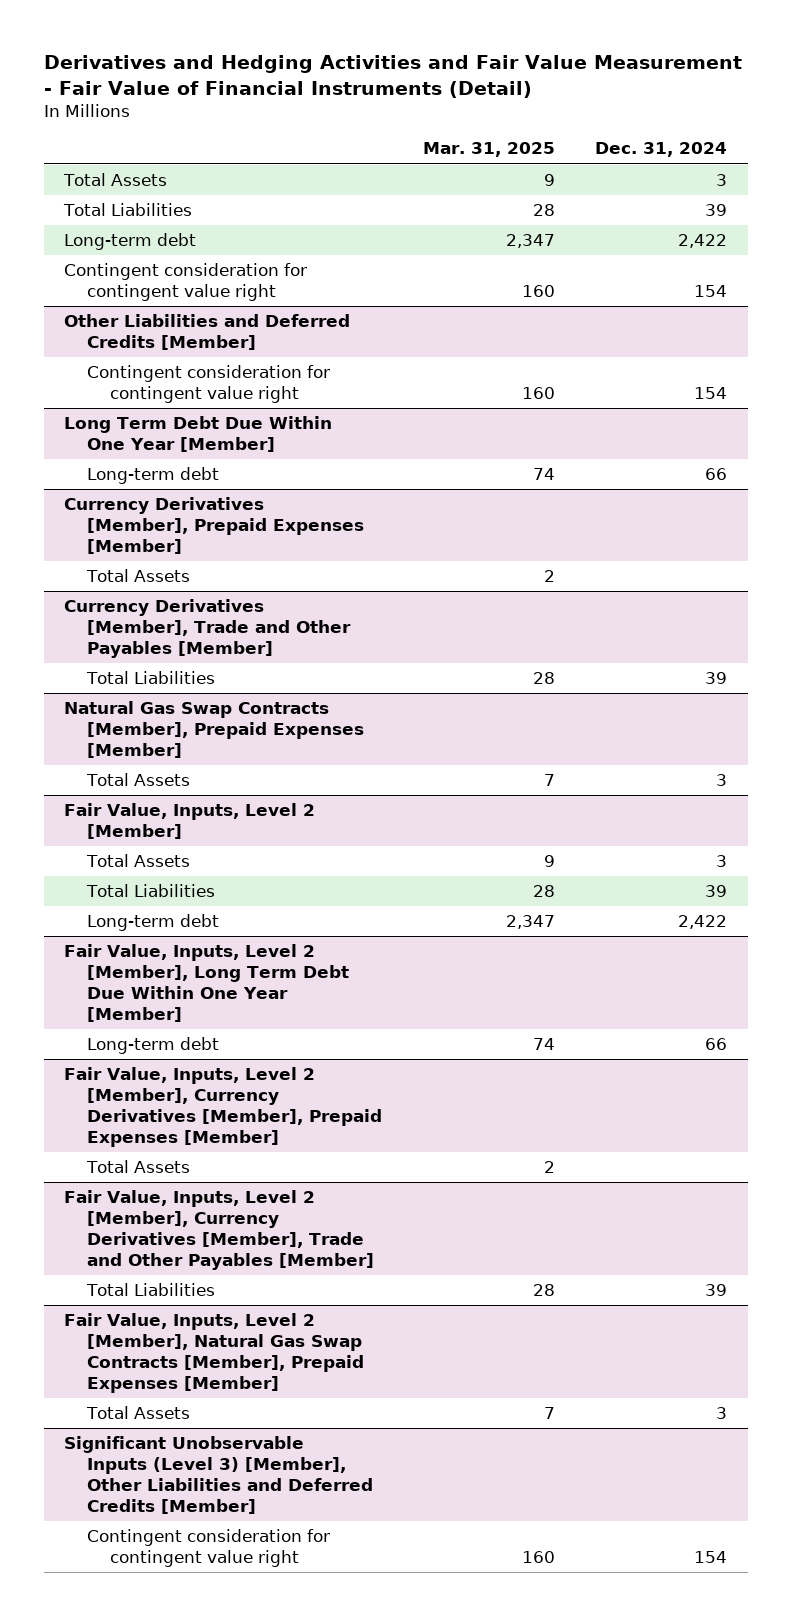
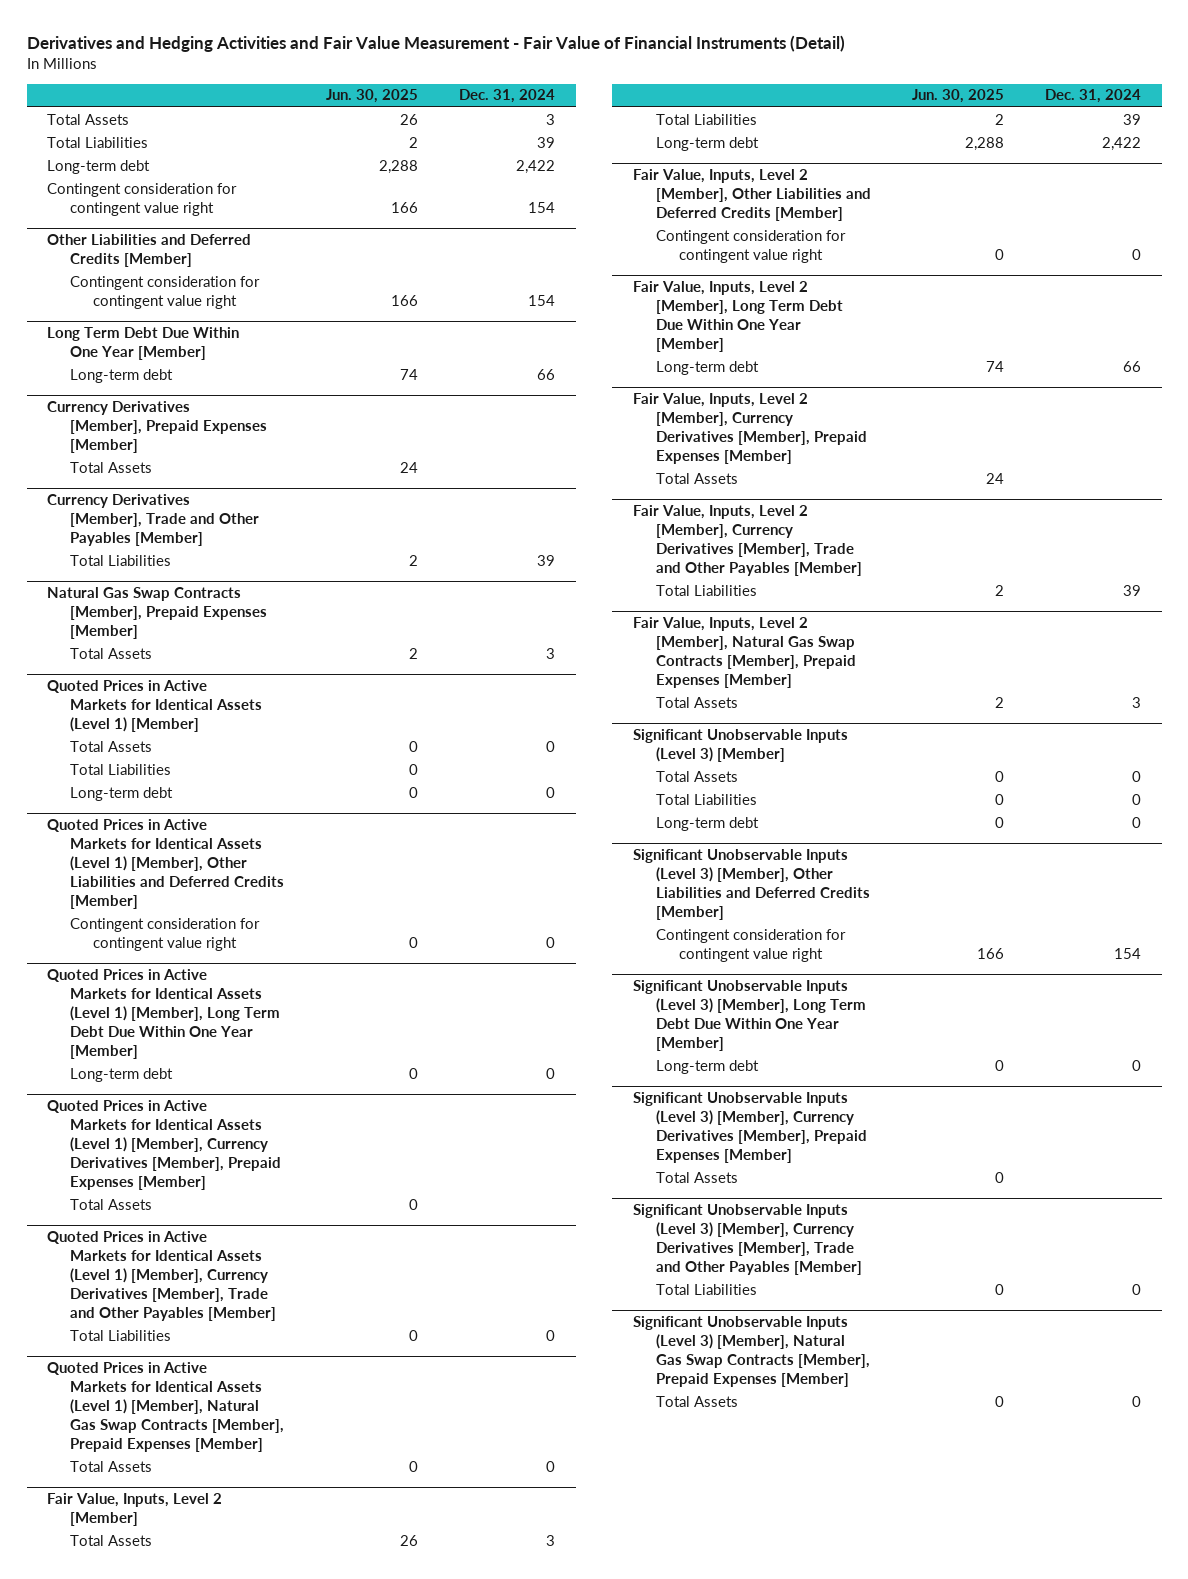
[422,142,555,158] Mar. 31, 2025 -> none
none -> [326,89,419,104] Jun. 30, 2025
none -> [47,680,263,732] Quoted Prices in Active Markets for Identical Assets (Level 1) [Member]
none -> [70,740,153,752] Total Assets
none -> [70,763,172,775] Total Liabilities
none -> [70,786,174,801] Long-term debt
none -> [47,819,285,909] Quoted Prices in Active Markets for Identical Assets (Level 1) [Member], Other Liabilities and Deferred Credits [Member]
none -> [70,917,261,951] Contingent consideration for contingent value right
none -> [47,969,281,1059] Quoted Prices in Active Markets for Identical Assets (Level 1) [Member], Long Term Debt Due Within One Year [Member]
none -> [70,1067,174,1082] Long-term debt
none -> [47,1100,282,1190] Quoted Prices in Active Markets for Identical Assets (Level 1) [Member], Currency Derivatives [Member], Prepaid Expenses [Member]
none -> [70,1198,153,1210] Total Assets
none -> [47,1231,277,1321] Quoted Prices in Active Markets for Identical Assets (Level 1) [Member], Currency Derivatives [Member], Trade and Other Payables [Member]
none -> [70,1329,172,1341] Total Liabilities
none -> [47,1362,285,1452] Quoted Prices in Active Markets for Identical Assets (Level 1) [Member], Natural Gas Swap Contracts [Member], Prepaid Expenses [Member]
none -> [70,1460,153,1472] Total Assets
none -> [632,169,872,221] Fair Value, Inputs, Level 2 [Member], Other Liabilities and Deferred Credits [Member]
none -> [656,229,847,263] Contingent consideration for contingent value right
none -> [632,729,848,763] Significant Unobservable Inputs (Level 3) [Member]
none -> [656,770,739,782] Total Assets
none -> [656,793,758,805] Total Liabilities
none -> [656,816,760,831] Long-term debt
none -> [632,980,867,1051] Significant Unobservable Inputs (Level 3) [Member], Long Term Debt Due Within One Year [Member]
none -> [656,1059,760,1074] Long-term debt
none -> [632,1092,868,1163] Significant Unobservable Inputs (Level 3) [Member], Currency Derivatives [Member], Prepaid Expenses [Member]
none -> [656,1171,739,1183] Total Assets
none -> [632,1204,863,1275] Significant Unobservable Inputs (Level 3) [Member], Currency Derivatives [Member], Trade and Other Payables [Member]
none -> [656,1283,758,1295] Total Liabilities
none -> [632,1316,871,1387] Significant Unobservable Inputs (Level 3) [Member], Natural Gas Swap Contracts [Member], Prepaid Expenses [Member]
none -> [656,1395,739,1407] Total Assets

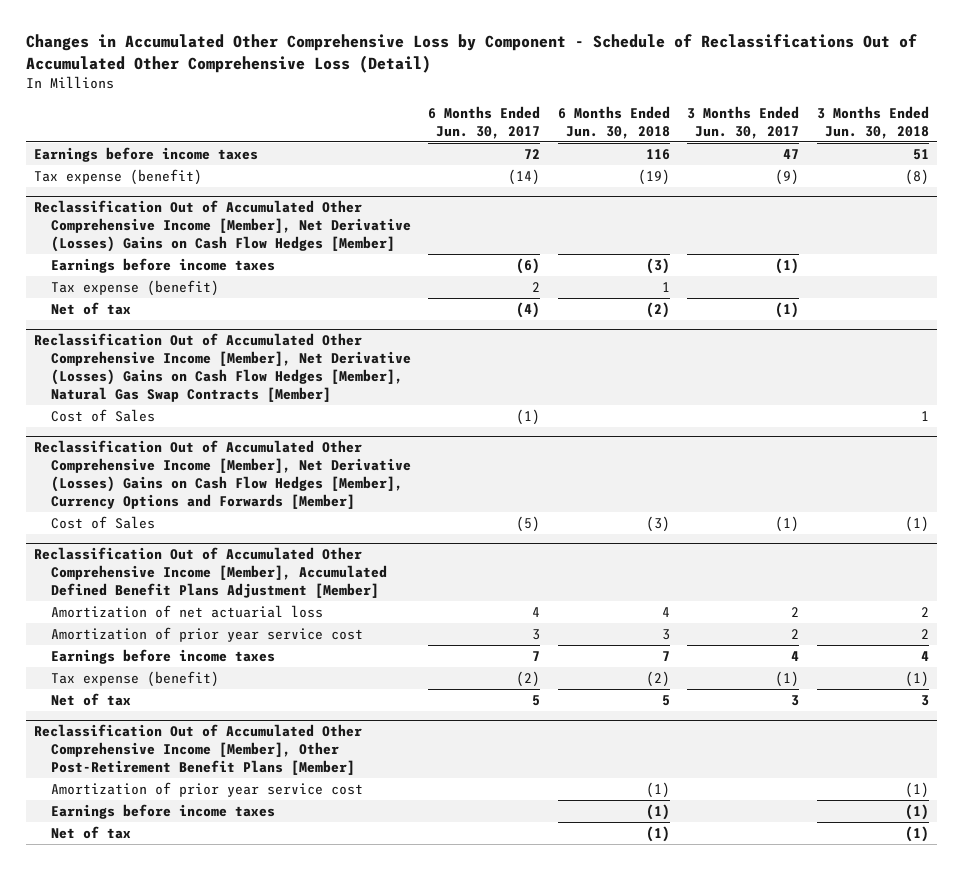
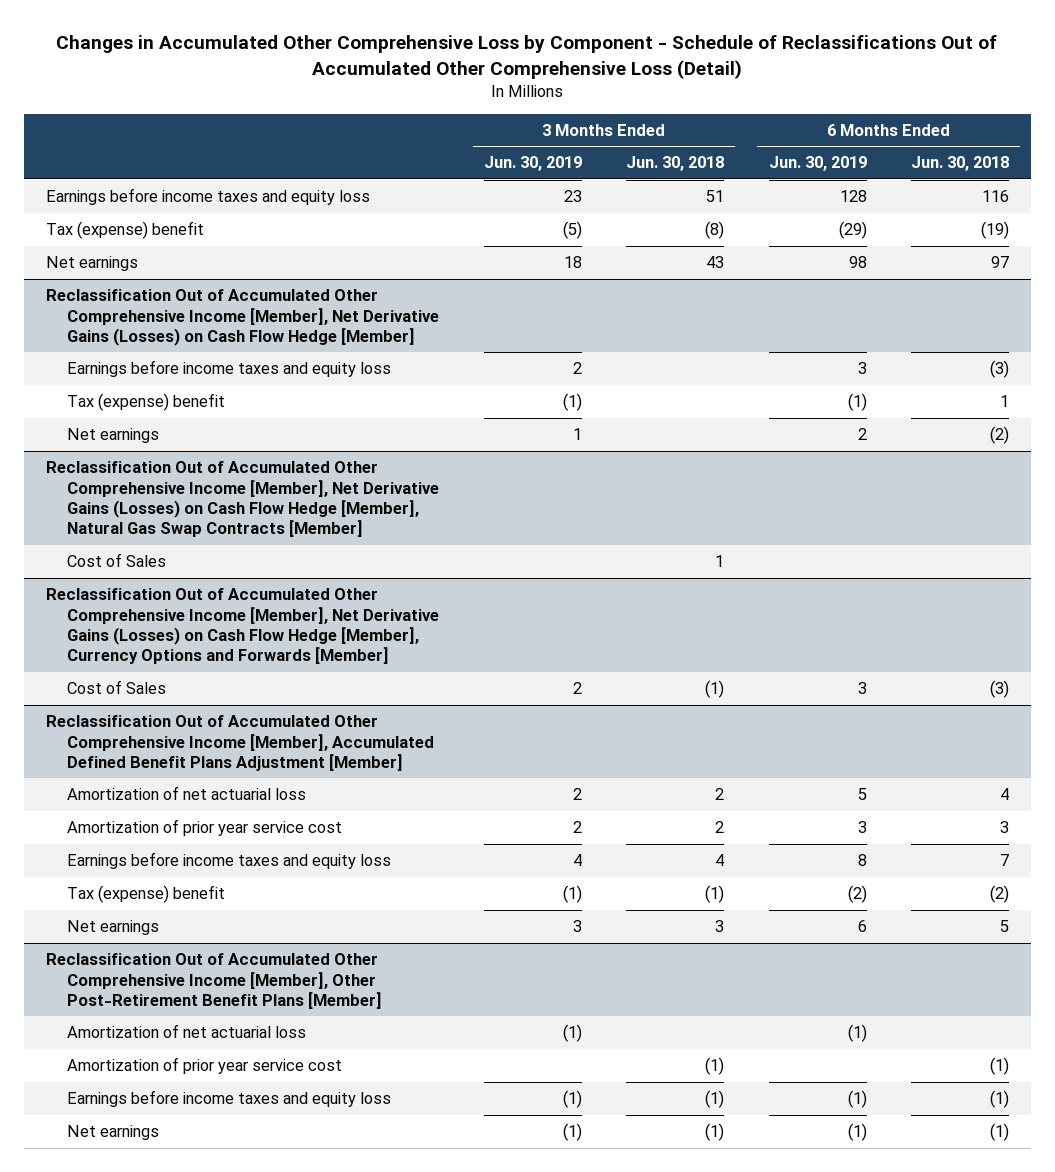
[428,105,541,139] 6 Months Ended Jun. 30, 2017 -> none
[687,105,800,139] 3 Months Ended Jun. 30, 2017 -> none
none -> [483,156,582,172] Jun. 30, 2019
none -> [768,156,867,172] Jun. 30, 2019
[50,301,131,315] Net of tax -> none
[34,146,259,162] Earnings before income taxes -> [45,188,370,206] Earnings before income taxes and equity loss
[34,168,203,185] Tax expense (benefit) -> [45,221,204,240] Tax (expense) benefit
none -> [45,256,138,272] Net earnings
[34,199,411,252] Reclassification Out of Accumulated Other Comprehensive Income [Member], Net Derivative (Losses) Gains on Cash Flow Hedges [Member] -> [45,289,440,346] Reclassification Out of Accumulated Other Comprehensive Income [Member], Net Derivative Gains (Losses) on Cash Flow Hedge [Member]
[50,257,275,273] Earnings before income taxes -> [67,360,392,378] Earnings before income taxes and equity loss
[50,279,219,296] Tax expense (benefit) -> [67,393,226,412] Tax (expense) benefit
none -> [67,428,160,444] Net earnings
[34,332,411,402] Reclassification Out of Accumulated Other Comprehensive Income [Member], Net Derivative (Losses) Gains on Cash Flow Hedges [Member], Natural Gas Swap Contracts [Member] -> [45,461,440,538] Reclassification Out of Accumulated Other Comprehensive Income [Member], Net Derivative Gains (Losses) on Cash Flow Hedge [Member], Natural Gas Swap Contracts [Member]
[34,439,411,509] Reclassification Out of Accumulated Other Comprehensive Income [Member], Net Derivative (Losses) Gains on Cash Flow Hedges [Member], Currency Options and Forwards [Member] -> [45,588,440,665] Reclassification Out of Accumulated Other Comprehensive Income [Member], Net Derivative Gains (Losses) on Cash Flow Hedge [Member], Currency Options and Forwards [Member]
[50,692,131,706] Net of tax -> none
[50,648,275,664] Earnings before income taxes -> [67,852,392,870] Earnings before income taxes and equity loss
[50,670,219,687] Tax expense (benefit) -> [67,885,226,904] Tax (expense) benefit
none -> [67,920,160,936] Net earnings
none -> [67,1024,307,1039] Amortization of net actuarial loss
[50,825,131,839] Net of tax -> none
[50,803,275,819] Earnings before income taxes -> [67,1090,392,1108] Earnings before income taxes and equity loss
none -> [67,1125,160,1141] Net earnings

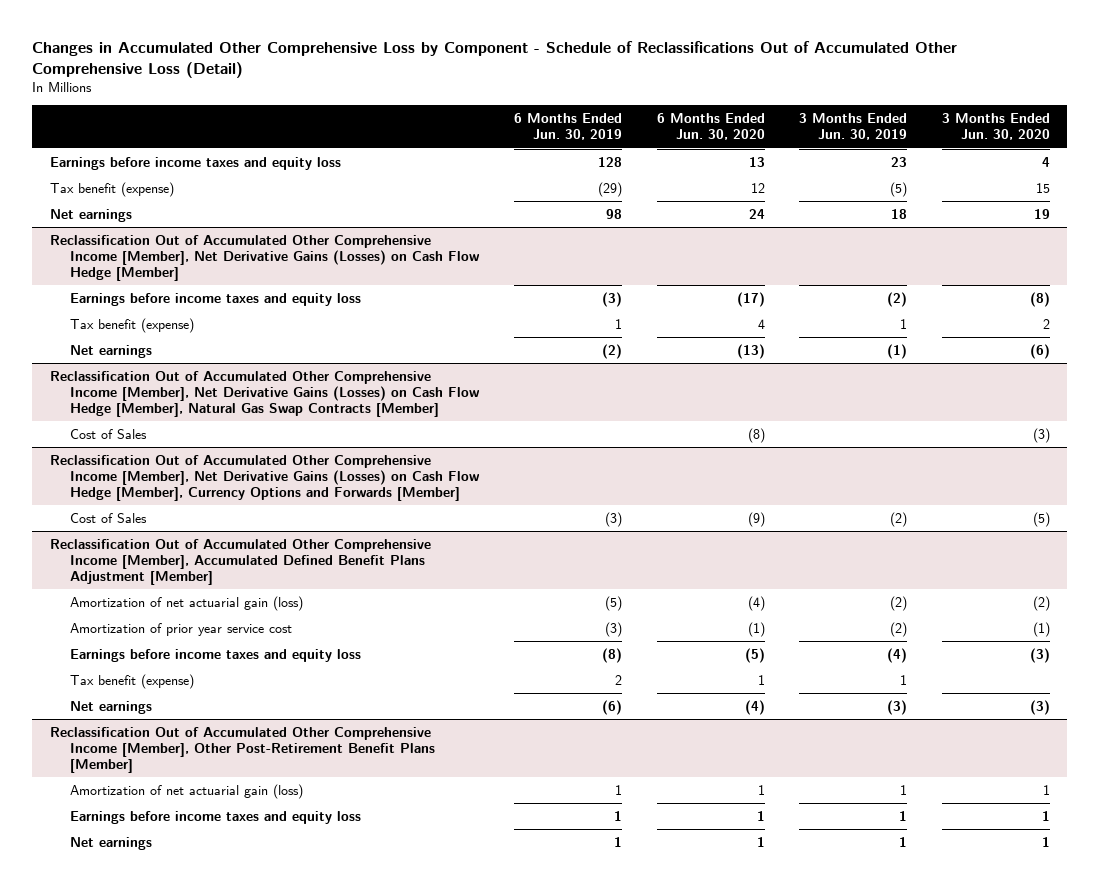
[626,156,725,172] Jun. 30, 2018 -> none
[910,156,1009,172] Jun. 30, 2018 -> none
none -> [656,113,765,141] 6 Months Ended Jun. 30, 2020
none -> [941,113,1050,141] 3 Months Ended Jun. 30, 2020
[45,221,204,240] Tax (expense) benefit -> [49,181,174,197] Tax benefit (expense)
[572,362,582,375] 2 -> [887,291,908,307] (2)
[857,362,867,375] 3 -> [601,291,622,307] (3)
[67,393,226,412] Tax (expense) benefit -> [70,317,195,333] Tax benefit (expense)
[562,393,582,412] (1) -> [900,318,908,329] 1
[847,393,867,412] (1) -> [614,318,622,329] 1
[572,428,582,441] 1 -> [887,343,908,359] (1)
[857,428,867,441] 2 -> [601,343,622,359] (2)
[572,682,582,695] 2 -> [890,511,908,527] (2)
[857,682,867,695] 3 -> [604,511,622,527] (3)
[67,786,307,801] Amortization of net actuarial loss -> [70,595,304,611] Amortization of net actuarial gain (loss)
[572,788,582,801] 2 -> [890,595,908,611] (2)
[857,788,867,801] 5 -> [604,595,622,611] (5)
[572,821,582,834] 2 -> [890,621,908,637] (2)
[857,821,867,834] 3 -> [604,621,622,637] (3)
[572,854,582,867] 4 -> [887,647,908,663] (4)
[857,854,867,867] 8 -> [601,647,622,663] (8)
[67,885,226,904] Tax (expense) benefit -> [70,673,195,689] Tax benefit (expense)
[562,885,582,904] (1) -> [900,674,908,685] 1
[847,885,867,904] (2) -> [614,674,622,685] 2
[572,920,582,933] 3 -> [887,699,908,715] (3)
[857,920,867,933] 6 -> [601,699,622,715] (6)
[67,1057,343,1075] Amortization of prior year service cost -> none
[67,1024,307,1039] Amortization of net actuarial loss -> [70,783,304,799] Amortization of net actuarial gain (loss)
[562,1024,582,1043] (1) -> [900,784,908,795] 1
[847,1024,867,1043] (1) -> [614,784,622,795] 1
[562,1090,582,1109] (1) -> [899,810,908,821] 1
[847,1090,867,1109] (1) -> [613,810,622,821] 1
[562,1123,582,1142] (1) -> [899,836,908,847] 1
[847,1123,867,1142] (1) -> [613,836,622,847] 1

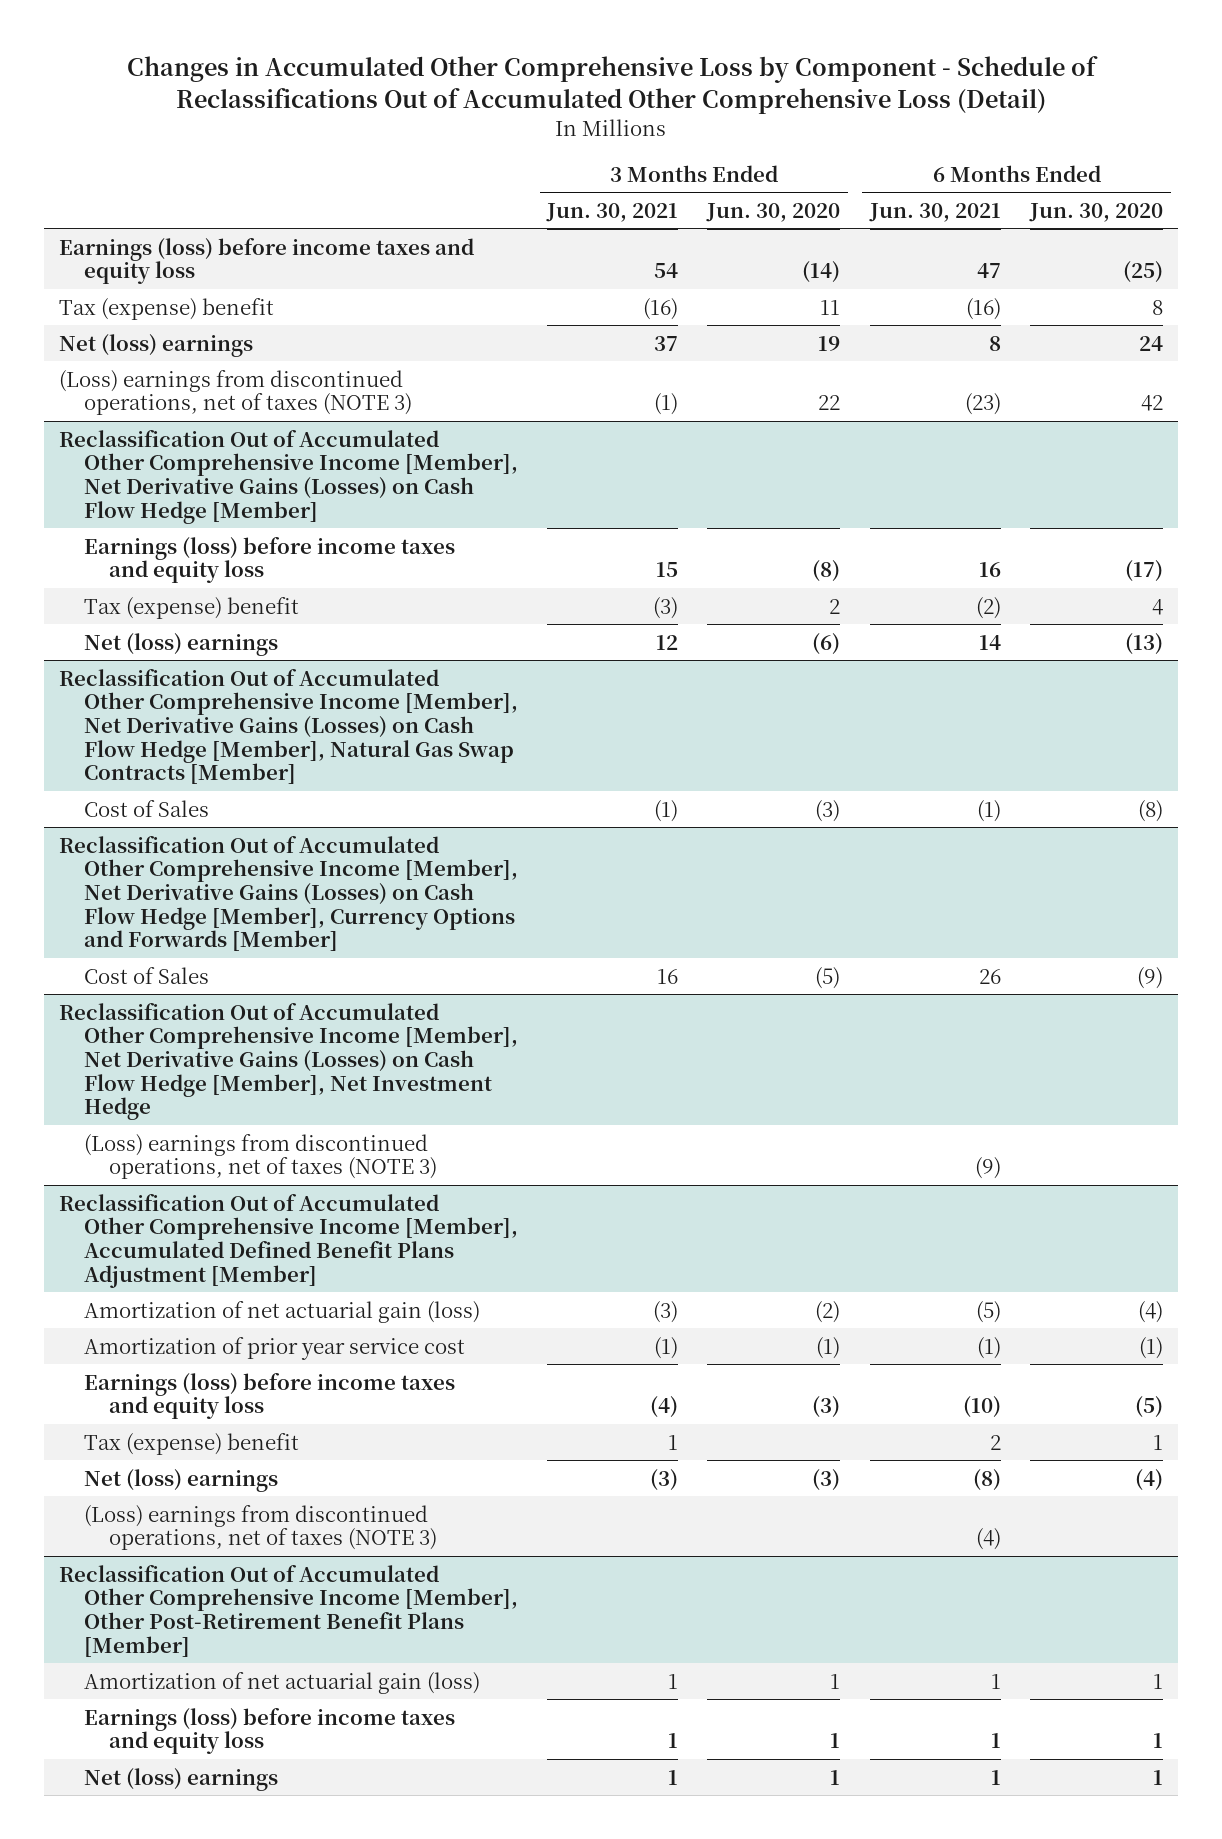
[513,113,622,141] 6 Months Ended Jun. 30, 2019 -> none
[799,113,908,141] 3 Months Ended Jun. 30, 2019 -> none
none -> [546,202,679,222] Jun. 30, 2021
none -> [868,202,1001,222] Jun. 30, 2021
[49,156,341,170] Earnings before income taxes and equity loss -> [58,237,474,285] Earnings (loss) before income taxes and equity loss
[748,156,765,167] 13 -> [1123,261,1164,284] (25)
[1041,156,1050,167] 4 -> [802,261,841,284] (14)
[49,181,174,197] Tax benefit (expense) -> [58,297,274,320] Tax (expense) benefit
[750,182,765,193] 12 -> [1152,299,1164,315] 8
[1035,182,1050,193] 15 -> [820,299,841,315] 11
[49,208,132,222] Net earnings -> [58,333,253,357] Net (loss) earnings
none -> [58,369,412,416] (Loss) earnings from discontinued operations, net of taxes (NOTE 3)
[70,292,362,306] Earnings before income taxes and equity loss -> [83,536,455,584] Earnings (loss) before income taxes and equity loss
[70,317,195,333] Tax benefit (expense) -> [83,596,299,619] Tax (expense) benefit
[70,344,153,358] Net earnings -> [83,632,278,656] Net (loss) earnings
none -> [58,1002,518,1121] Reclassification Out of Accumulated Other Comprehensive Income [Member], Net Derivative Gains (Losses) on Cash Flow Hedge [Member], Net Investment Hedge
none -> [83,1133,437,1180] (Loss) earnings from discontinued operations, net of taxes (NOTE 3)
[70,648,362,662] Earnings before income taxes and equity loss -> [83,1372,455,1420] Earnings (loss) before income taxes and equity loss
[70,673,195,689] Tax benefit (expense) -> [83,1432,299,1455] Tax (expense) benefit
[70,700,153,714] Net earnings -> [83,1468,278,1492] Net (loss) earnings
none -> [83,1504,437,1551] (Loss) earnings from discontinued operations, net of taxes (NOTE 3)
[70,810,362,824] Earnings before income taxes and equity loss -> [83,1707,455,1755] Earnings (loss) before income taxes and equity loss
[70,836,153,850] Net earnings -> [83,1767,278,1791] Net (loss) earnings

